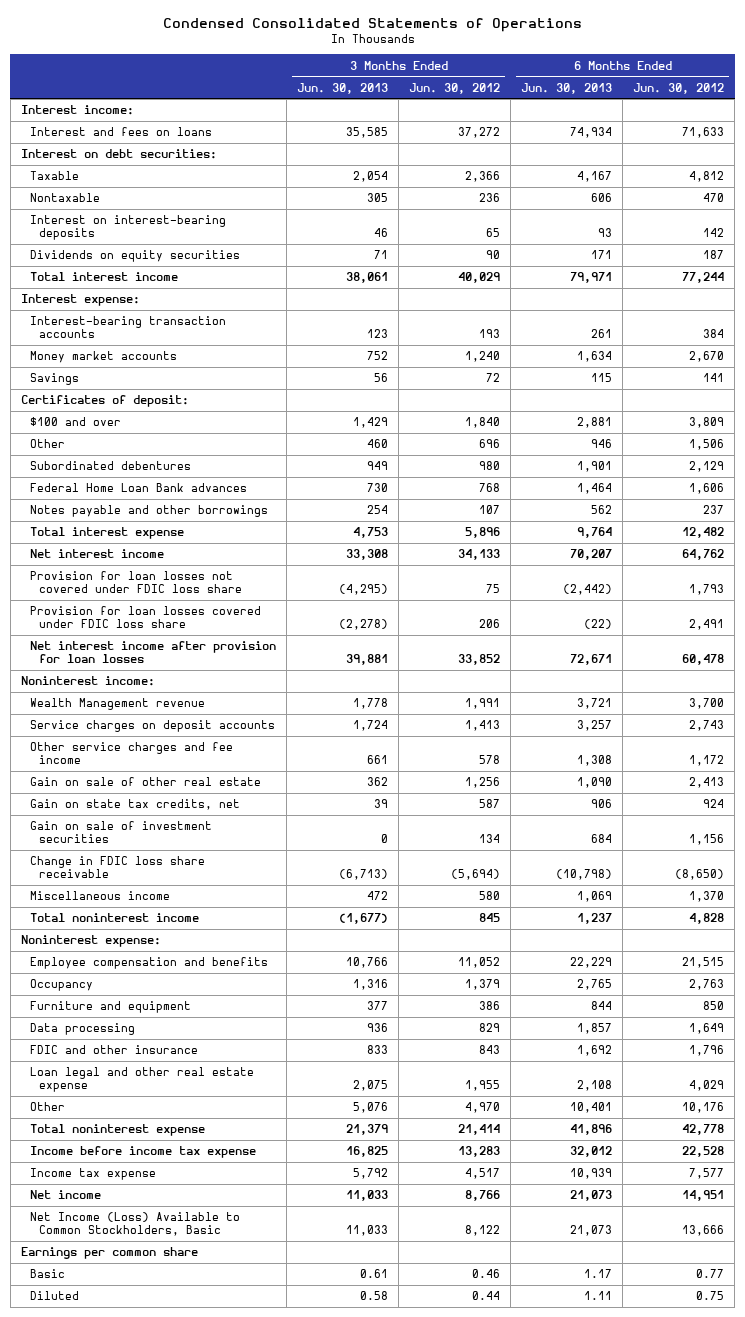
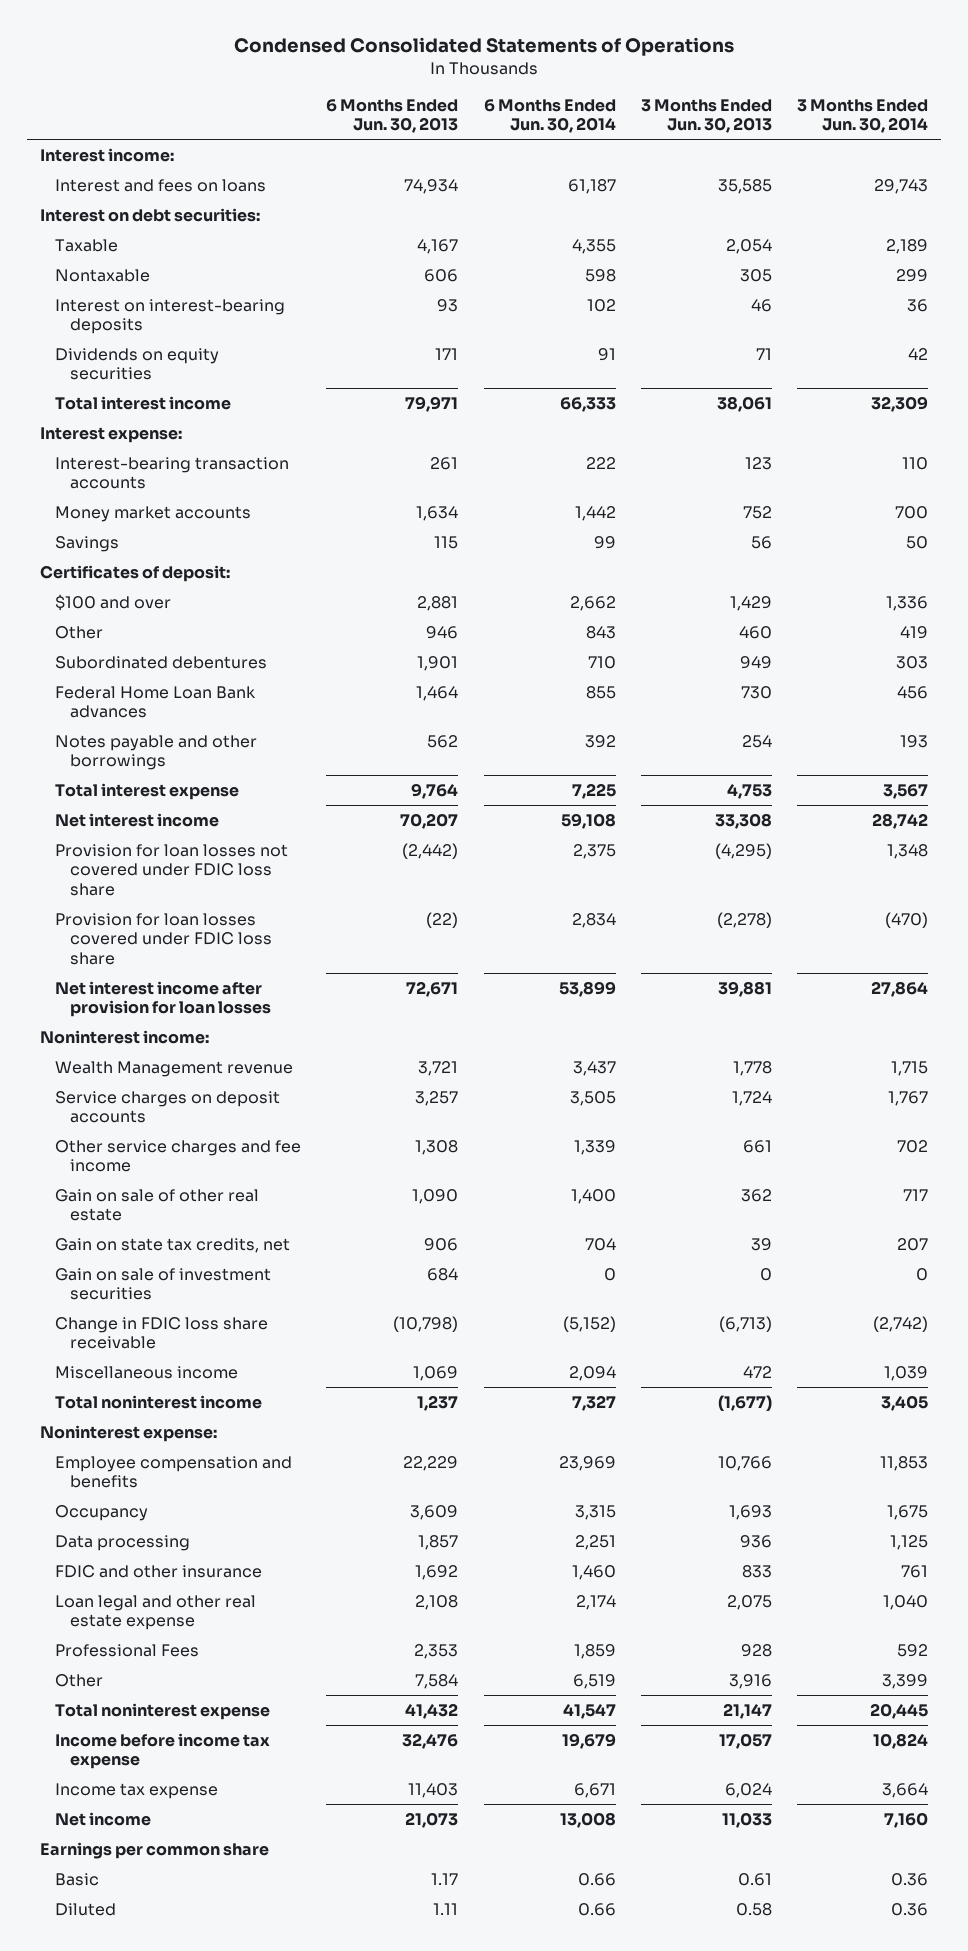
[409,82,501,94] Jun. 30, 2012 -> none
[633,82,725,94] Jun. 30, 2012 -> none
none -> [483,98,616,134] 6 Months Ended Jun. 30, 2014
none -> [797,98,929,134] 3 Months Ended Jun. 30, 2014
[30,1001,192,1014] Furniture and equipment -> none
[353,979,389,991] 1,316 -> [728,1504,772,1520] 1,693
[577,979,613,991] 2,765 -> [410,1504,459,1520] 3,609
none -> [54,1643,199,1657] Professional Fees
[353,1102,389,1114] 5,076 -> [728,1673,772,1689] 3,916
[570,1102,613,1114] 10,401 -> [415,1673,459,1689] 7,584
[346,1124,389,1136] 21,379 -> [722,1702,772,1719] 21,147
[570,1124,613,1136] 41,896 -> [405,1702,459,1719] 41,432
[346,1146,389,1158] 16,825 -> [718,1732,772,1749] 17,057
[570,1146,613,1158] 32,012 -> [402,1732,459,1749] 32,476
[353,1168,389,1180] 5,792 -> [724,1782,772,1798] 6,024
[570,1168,613,1180] 10,939 -> [408,1782,459,1798] 11,403
[30,1212,241,1237] Net Income (Loss) Available to Common Stockholders, Basic -> none

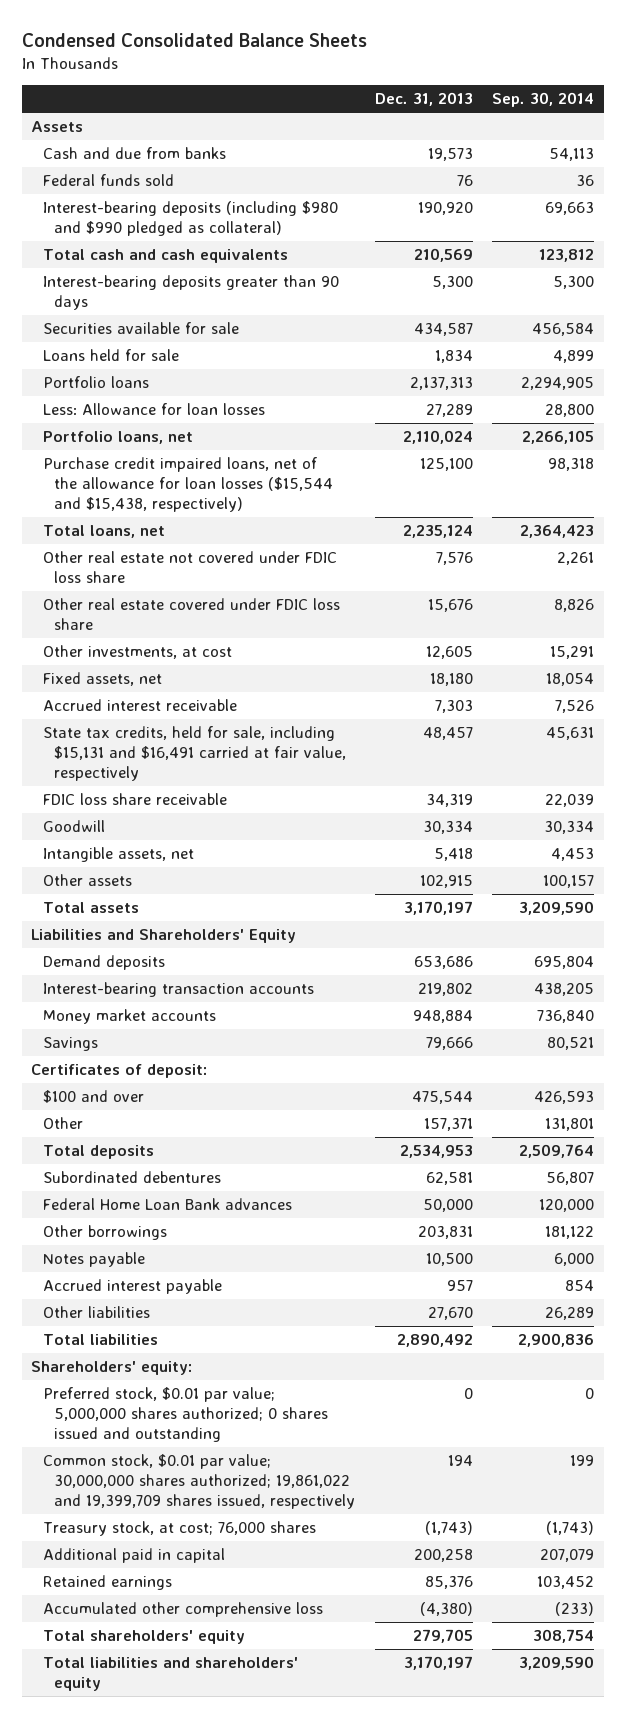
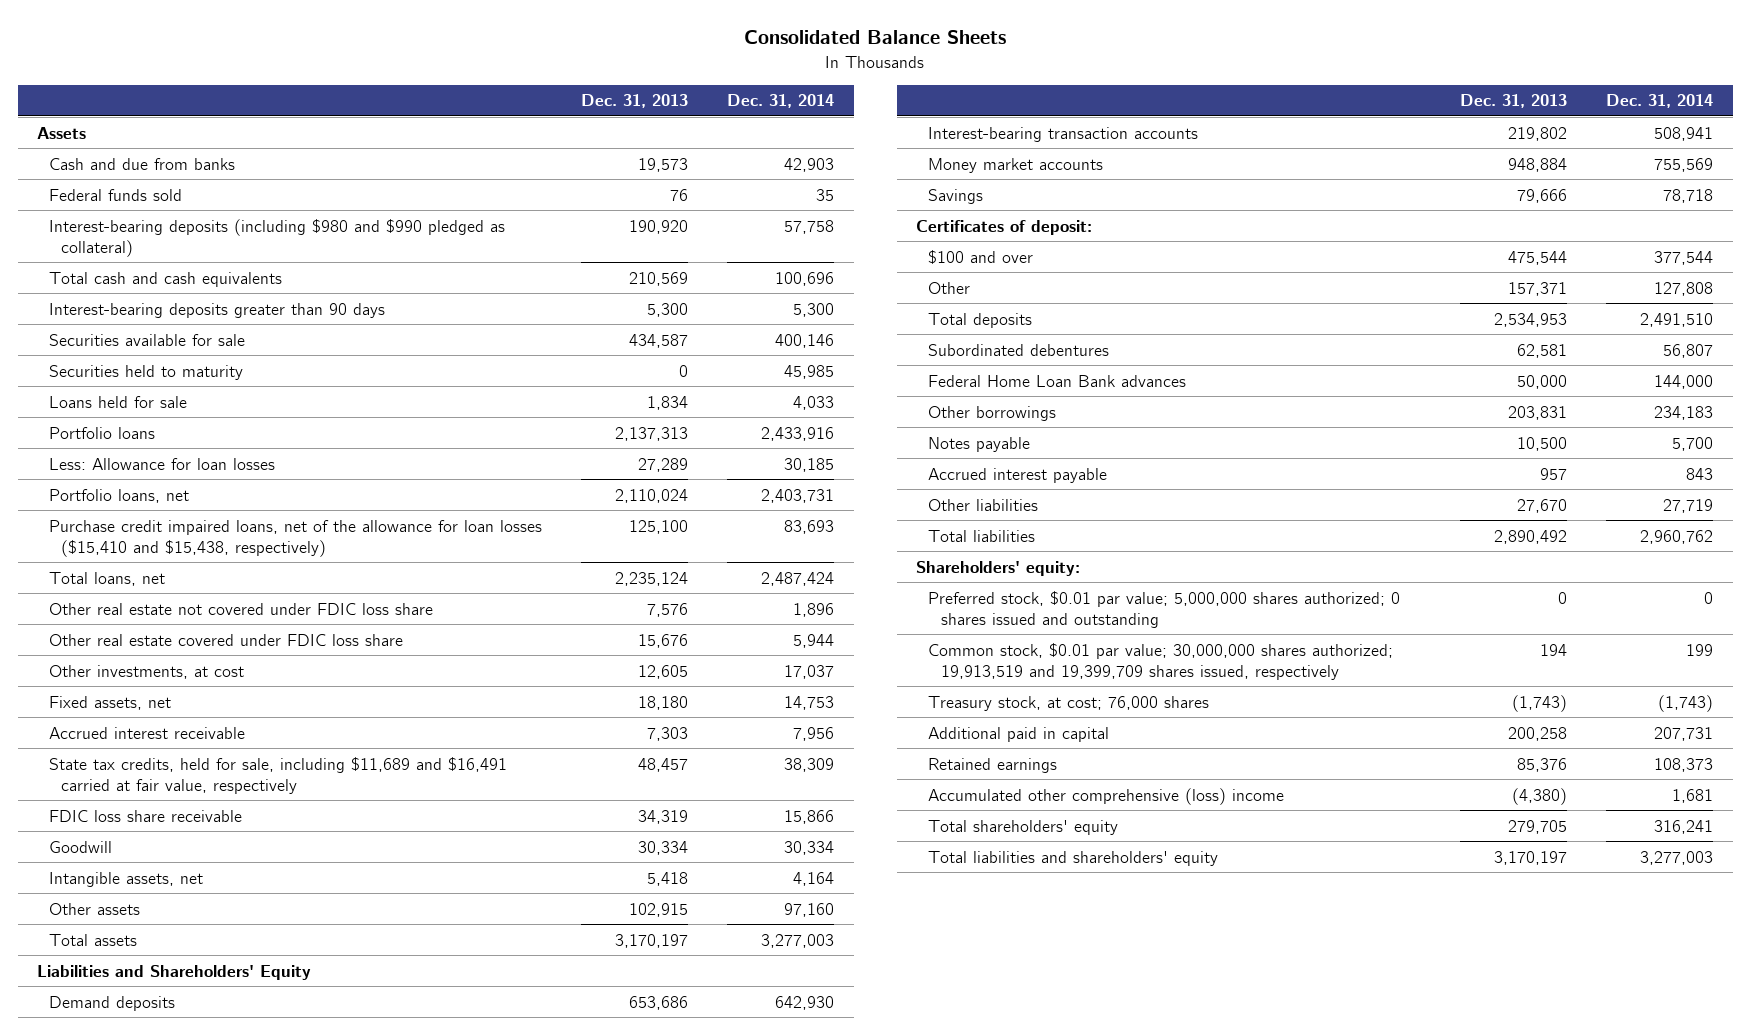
[21,33,367,48] Condensed Consolidated Balance Sheets -> [744,30,1007,45] Consolidated Balance Sheets
[492,92,595,108] Sep. 30, 2014 -> none
none -> [727,94,835,109] Dec. 31, 2014
none -> [49,364,244,380] Securities held to maturity
[42,456,334,512] Purchase credit impaired loans, net of the allowance for loan losses ($15,544 and $15,438, respectively) -> [49,519,543,557] Purchase credit impaired loans, net of the allowance for loan losses ($15,410 and $15,438, respectively)
[42,725,347,781] State tax credits, held for sale, including $15,131 and $16,491 carried at fair value, respectively -> [49,756,508,794] State tax credits, held for sale, including $11,689 and $16,491 carried at fair value, respectively
[42,1453,356,1509] Common stock, $0.01 par value; 30,000,000 shares authorized; 19,861,022 and 19,399,709 shares issued, respectively -> [928,642,1394,680] Common stock, $0.01 par value; 30,000,000 shares authorized; 19,913,519 and 19,399,709 shares issued, respectively
[42,1601,323,1617] Accumulated other comprehensive loss -> [928,787,1285,805] Accumulated other comprehensive (loss) income

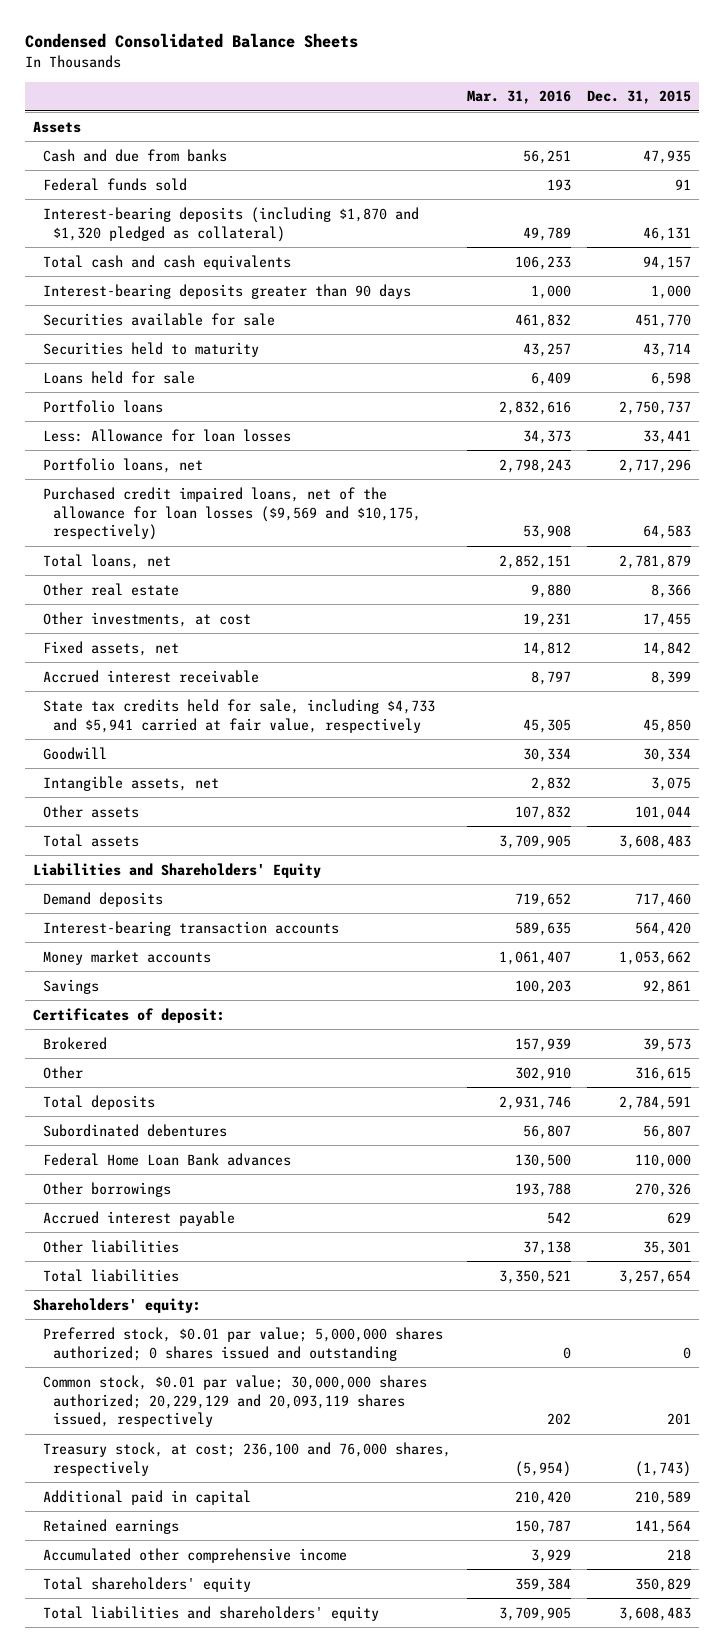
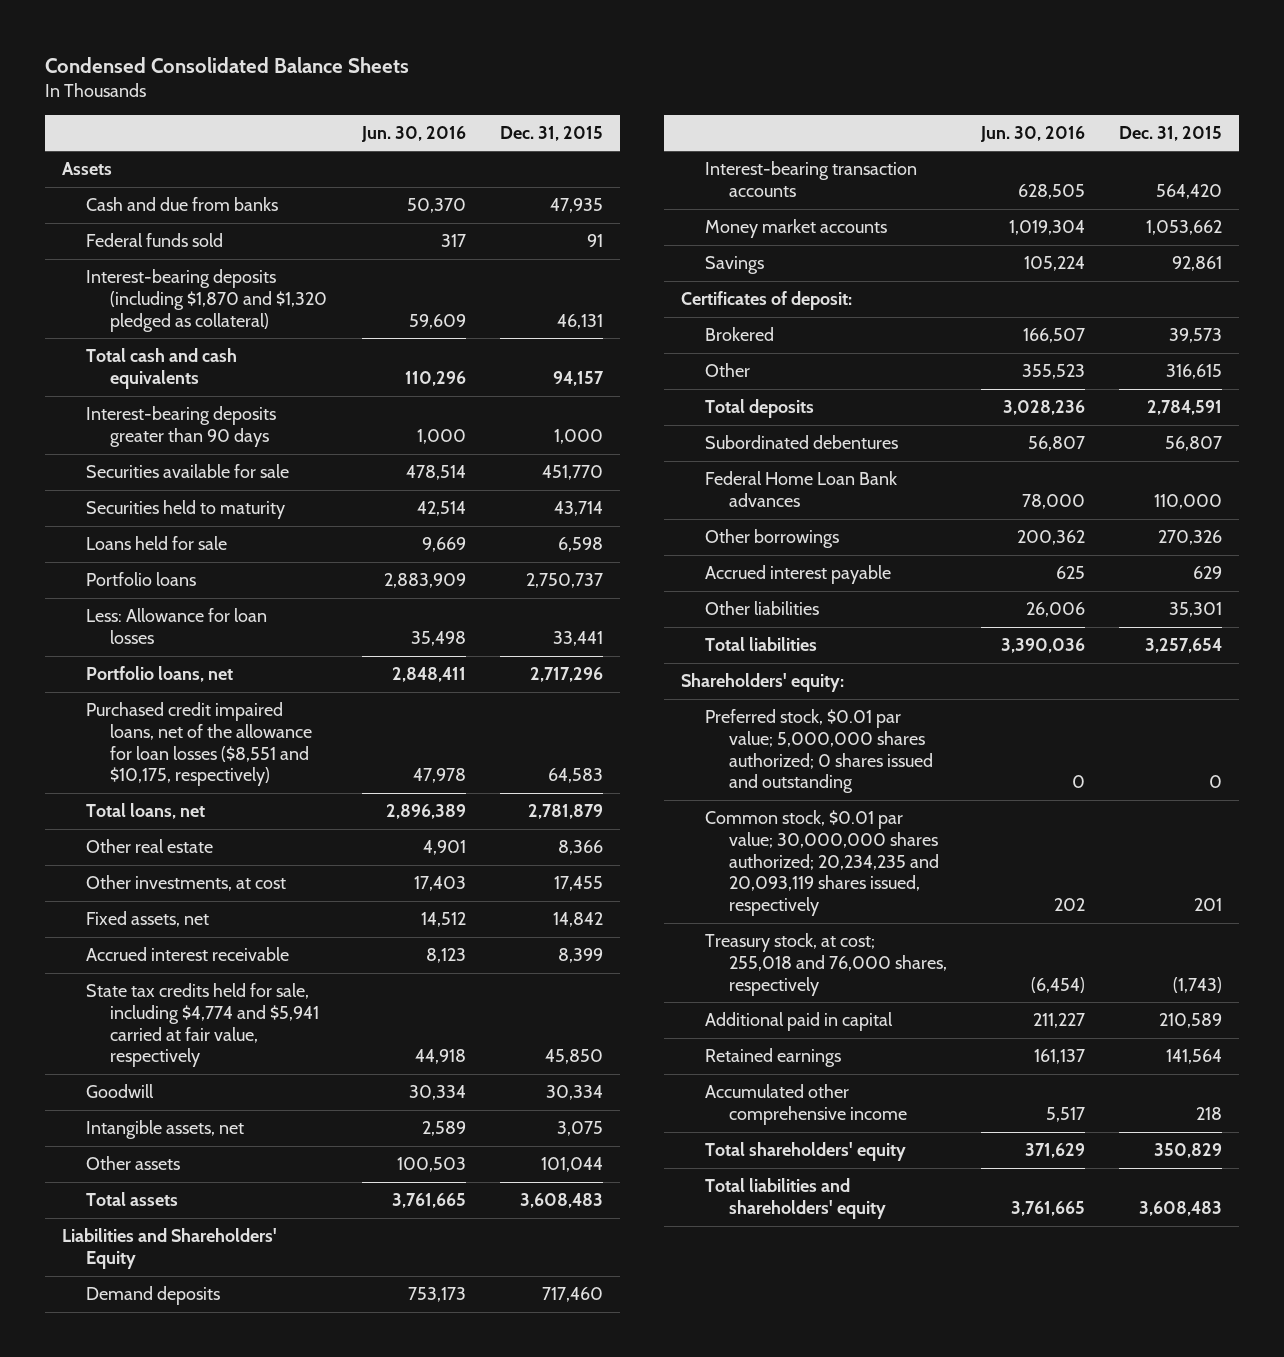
[467,90,572,105] Mar. 31, 2016 -> none
none -> [361,125,467,142] Jun. 30, 2016
[43,486,422,541] Purchased credit impaired loans, net of the allowance for loan losses ($9,569 and $10,175, respectively) -> [86,702,313,787] Purchased credit impaired loans, net of the allowance for loan losses ($8,551 and $10,175, respectively)
[43,698,436,733] State tax credits held for sale, including $4,733 and $5,941 carried at fair value, respectively -> [86,983,320,1068] State tax credits held for sale, including $4,774 and $5,941 carried at fair value, respectively
[43,1374,428,1428] Common stock, $0.01 par value; 30,000,000 shares authorized; 20,229,129 and 20,093,119 shares issued, respectively -> [705,810,940,917] Common stock, $0.01 par value; 30,000,000 shares authorized; 20,234,235 and 20,093,119 shares issued, respectively
[43,1441,452,1476] Treasury stock, at cost; 236,100 and 76,000 shares, respectively -> [705,933,948,996] Treasury stock, at cost; 255,018 and 76,000 shares, respectively

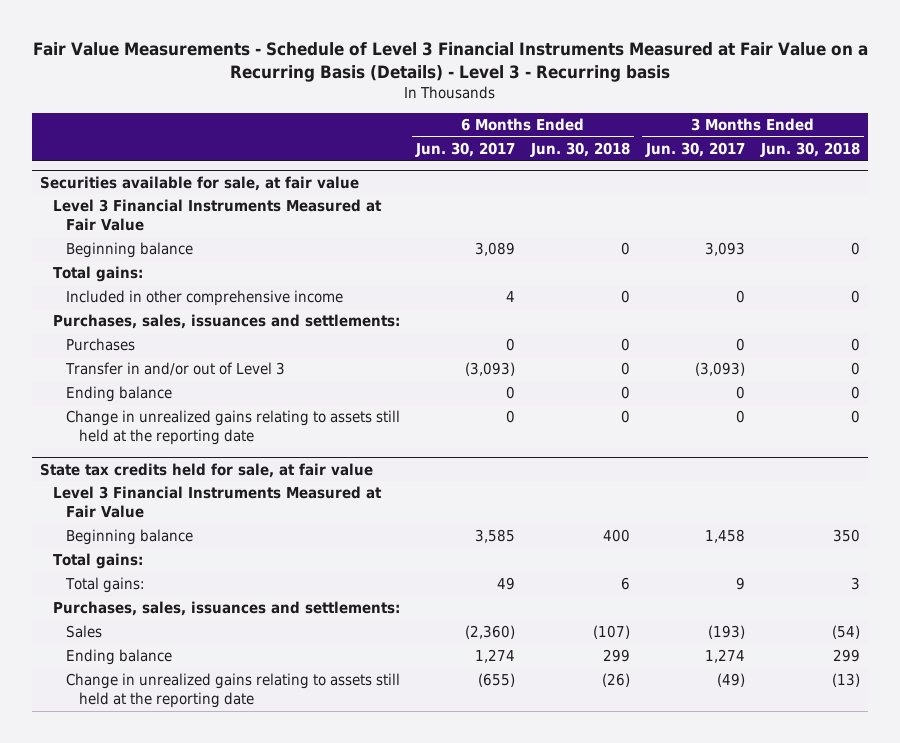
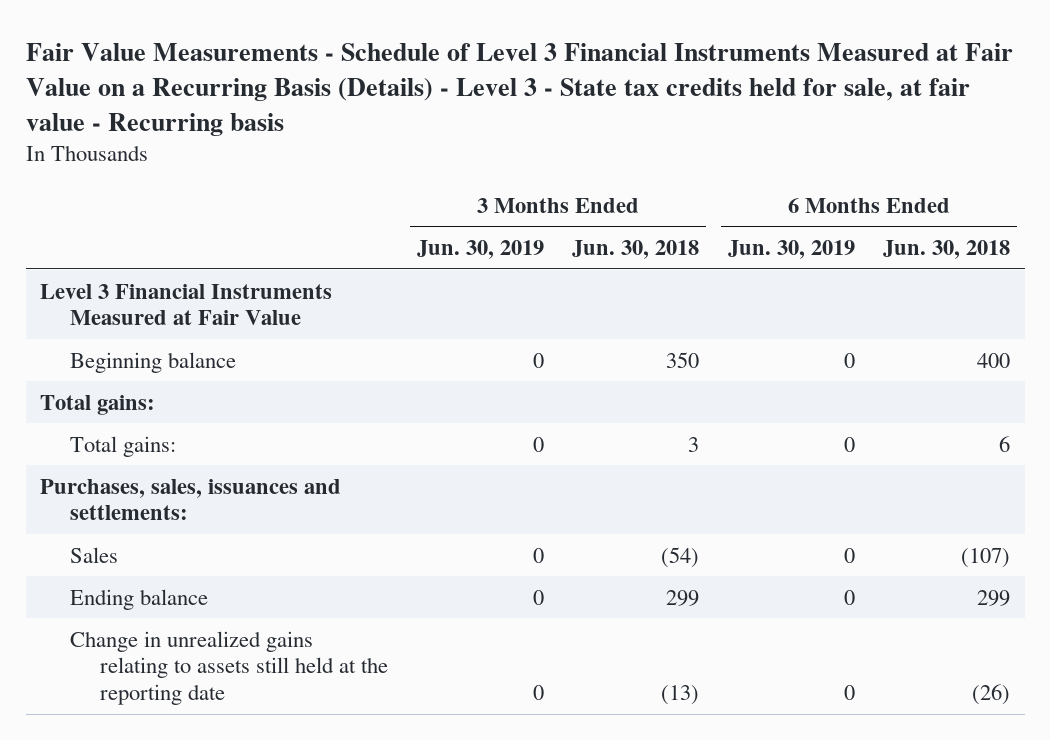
[33,42,869,83] Fair Value Measurements - Schedule of Level 3 Financial Instruments Measured at Fair Value on a Recurring Basis (Details) - Level 3 - Recurring basis -> [25,42,1013,136] Fair Value Measurements - Schedule of Level 3 Financial Instruments Measured at Fair Value on a Recurring Basis (Details) - Level 3 - State tax credits held for sale, at fair value - Recurring basis
[415,142,516,158] Jun. 30, 2017 -> none
[645,142,746,158] Jun. 30, 2017 -> none
none -> [416,240,544,260] Jun. 30, 2019
none -> [727,240,855,260] Jun. 30, 2019
[40,175,360,191] Securities available for sale, at fair value -> none
[66,242,194,259] Beginning balance -> none
[53,266,144,283] Total gains: -> none
[66,290,344,307] Included in other comprehensive income -> none
[53,314,401,330] Purchases, sales, issuances and settlements: -> none
[66,338,136,352] Purchases -> none
[65,362,286,377] Transfer in and/or out of Level 3 -> none
[66,386,173,403] Ending balance -> none
[66,410,401,446] Change in unrealized gains relating to assets still held at the reporting date -> none
[40,462,374,478] State tax credits held for sale, at fair value -> none
[53,486,383,519] Level 3 Financial Instruments Measured at Fair Value -> none

